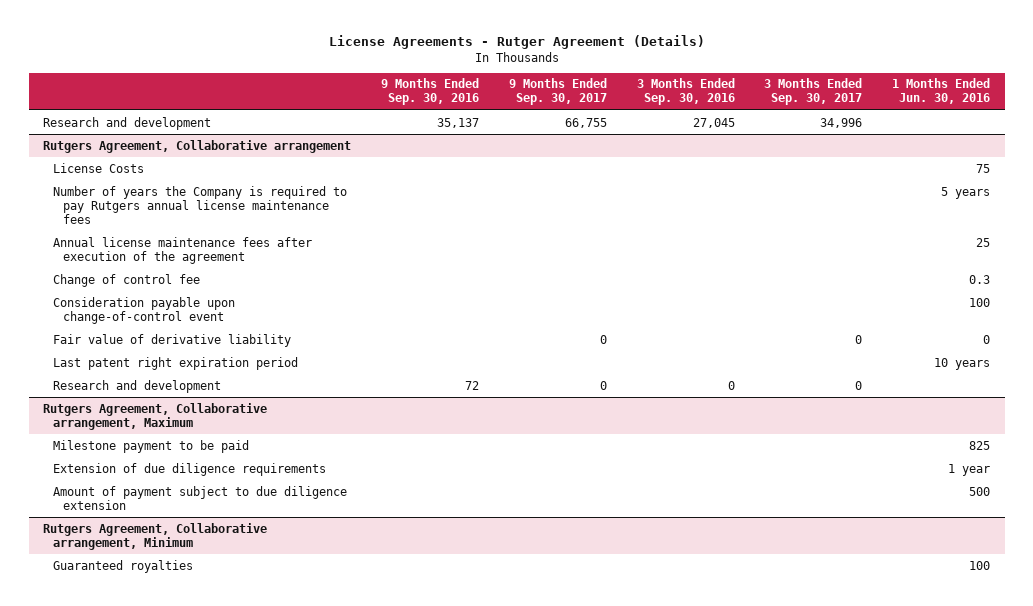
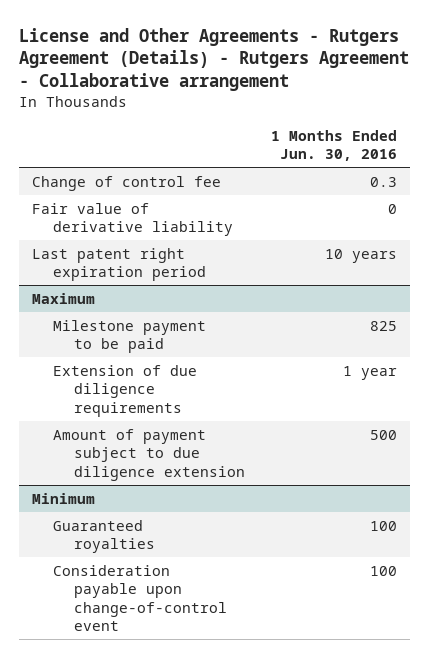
[328,35,705,50] License Agreements - Rutger Agreement (Details) -> [18,27,409,92] License and Other Agreements - Rutgers Agreement (Details) - Rutgers Agreement - Collaborative arrangement
[381,78,480,106] 9 Months Ended Sep. 30, 2016 -> none
[508,78,607,106] 9 Months Ended Sep. 30, 2017 -> none
[636,78,735,106] 3 Months Ended Sep. 30, 2016 -> none
[764,78,863,106] 3 Months Ended Sep. 30, 2017 -> none
[43,116,212,130] Research and development -> none
[43,139,352,153] Rutgers Agreement, Collaborative arrangement -> none
[53,162,145,173] License Costs -> none
[53,185,348,224] Number of years the Company is required to pay Rutgers annual license maintenance fees -> none
[53,236,313,264] Annual license maintenance fees after execution of the agreement -> none
[53,296,236,324] Consideration payable upon change-of-control event -> none
[53,379,222,393] Research and development -> none
[43,402,268,430] Rutgers Agreement, Collaborative arrangement, Maximum -> none
none -> [31,292,95,304] Maximum
[43,522,268,550] Rutgers Agreement, Collaborative arrangement, Minimum -> none
none -> [31,492,95,504] Minimum
none -> [52,564,227,631] Consideration payable upon change-of-control event

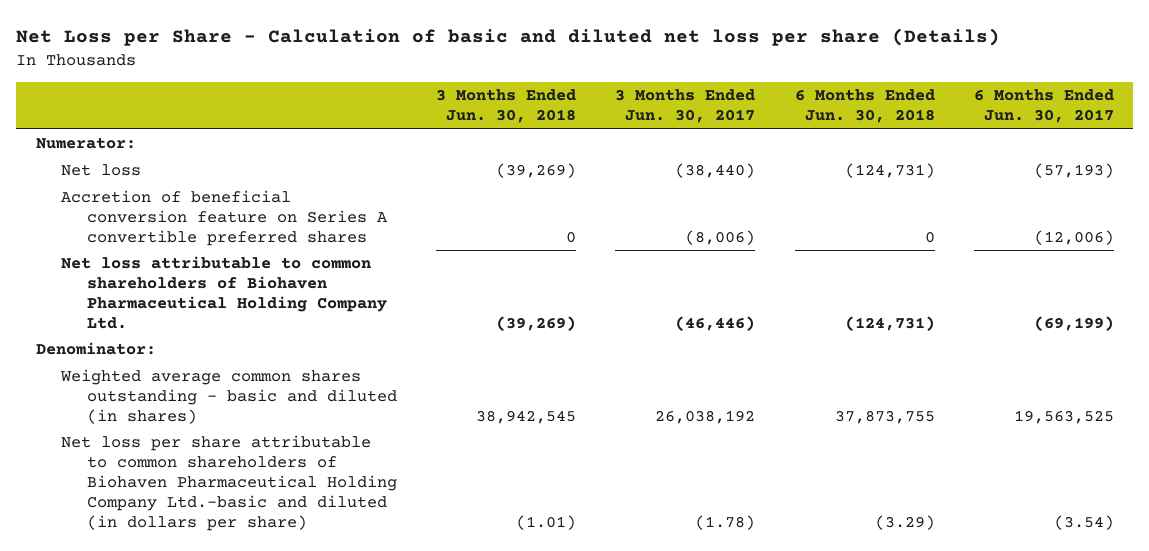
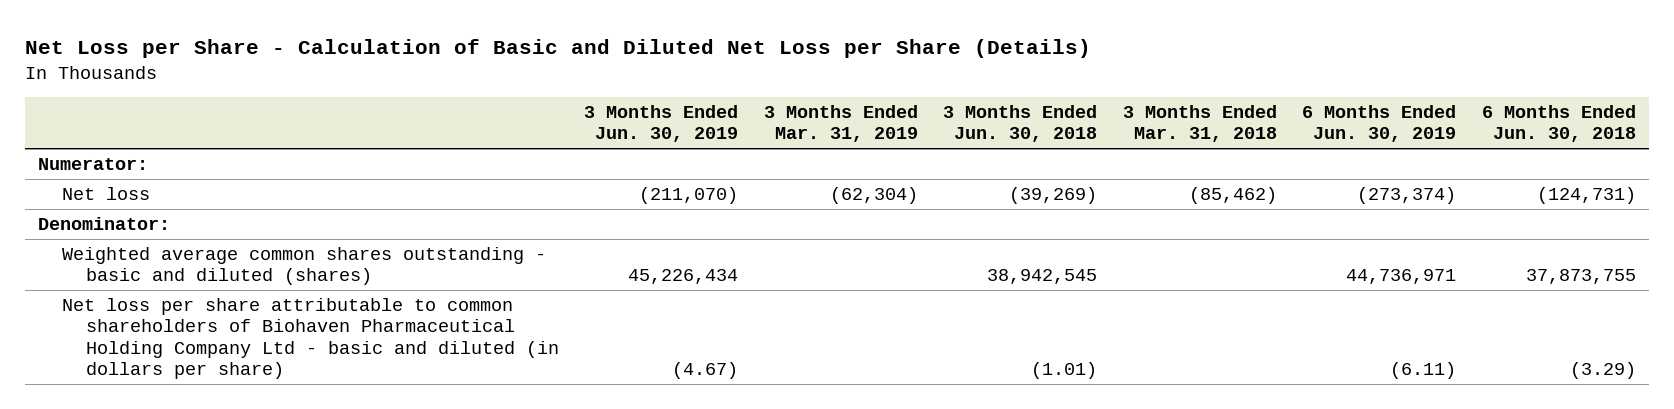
[15,28,1000,47] Net Loss per Share - Calculation of basic and diluted net loss per share (Details) -> [25,38,1092,58] Net Loss per Share - Calculation of Basic and Diluted Net Loss per Share (Details)
[615,89,756,124] 3 Months Ended Jun. 30, 2017 -> none
[973,89,1114,124] 6 Months Ended Jun. 30, 2017 -> none
none -> [584,104,739,143] 3 Months Ended Jun. 30, 2019
none -> [763,104,918,143] 3 Months Ended Mar. 31, 2019
none -> [1122,104,1277,143] 3 Months Ended Mar. 31, 2018
none -> [1302,104,1457,143] 6 Months Ended Jun. 30, 2019
[61,190,388,247] Accretion of beneficial conversion feature on Series A convertible preferred shares -> none
[61,256,387,329] Net loss attributable to common shareholders of Biohaven Pharmaceutical Holding Company Ltd. -> none
[60,369,397,425] Weighted average common shares outstanding - basic and diluted (in shares) -> [61,247,546,286] Weighted average common shares outstanding - basic and diluted (shares)
[61,435,397,531] Net loss per share attributable to common shareholders of Biohaven Pharmaceutical Holding Company Ltd.-basic and diluted (in dollars per share) -> [61,298,559,379] Net loss per share attributable to common shareholders of Biohaven Pharmaceutical Holding Company Ltd - basic and diluted (in dollars per share)

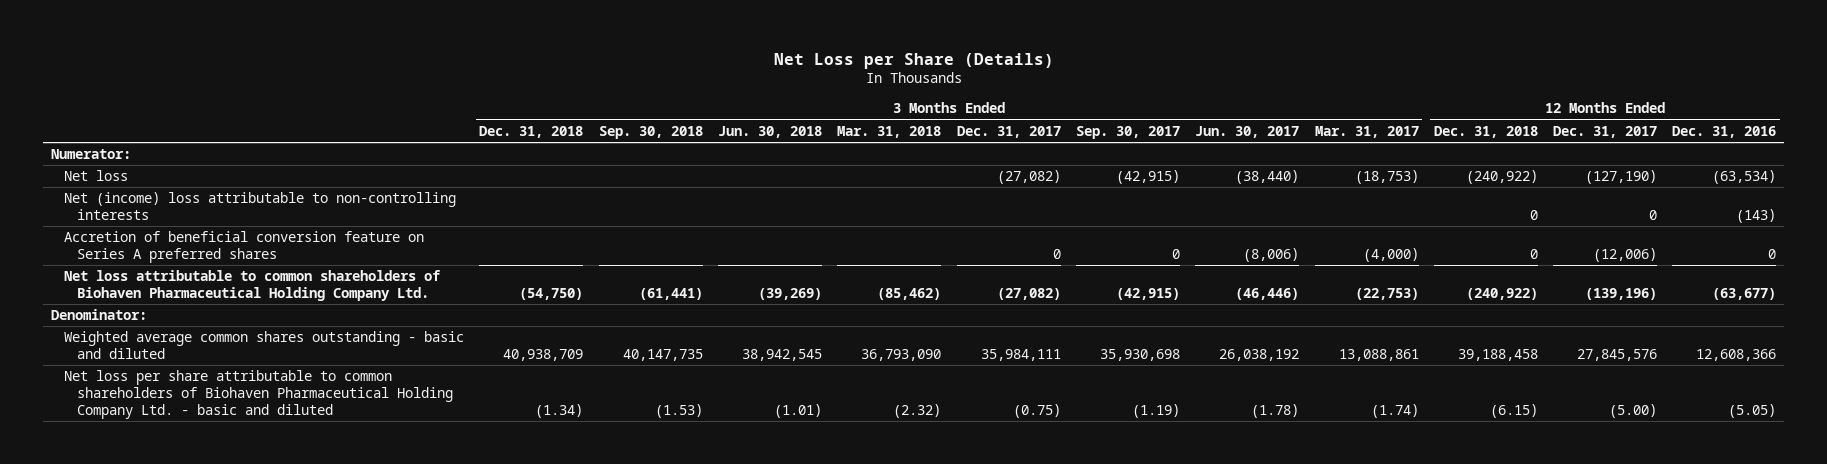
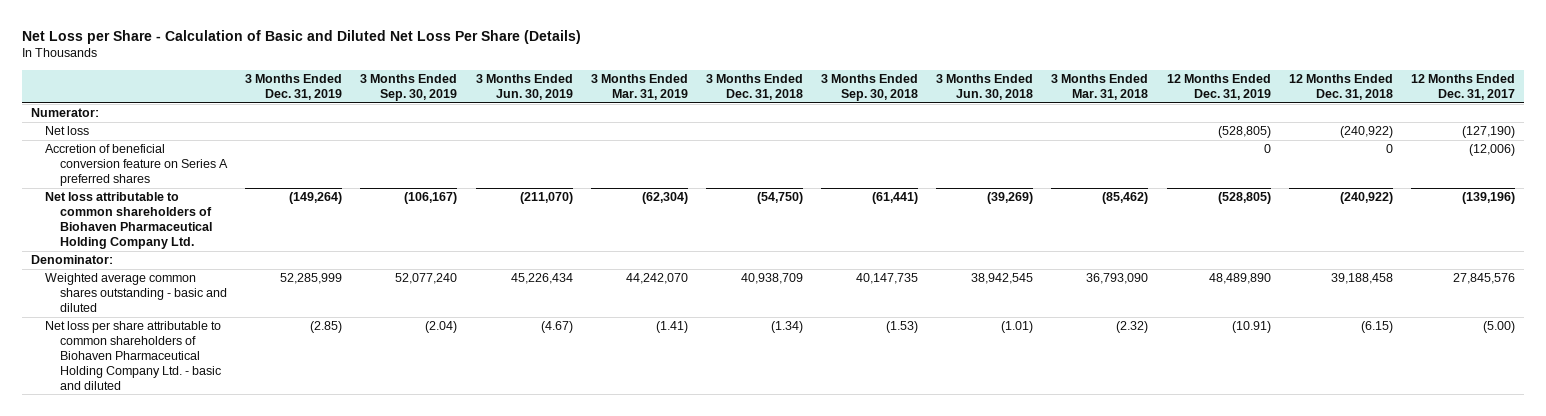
[773,52,1054,69] Net Loss per Share (Details) -> [21,29,581,44] Net Loss per Share - Calculation of Basic and Diluted Net Loss Per Share (Details)
[956,125,1061,138] Dec. 31, 2017 -> none
[1075,125,1180,139] Sep. 30, 2017 -> none
[1195,125,1300,138] Jun. 30, 2017 -> none
[1314,125,1419,138] Mar. 31, 2017 -> none
[1672,125,1777,138] Dec. 31, 2016 -> none
none -> [245,73,343,100] 3 Months Ended Dec. 31, 2019
none -> [360,73,458,101] 3 Months Ended Sep. 30, 2019
none -> [475,73,573,100] 3 Months Ended Jun. 30, 2019
none -> [590,73,688,100] 3 Months Ended Mar. 31, 2019
none -> [1166,73,1271,100] 12 Months Ended Dec. 31, 2019
[64,192,457,220] Net (income) loss attributable to non-controlling interests -> none

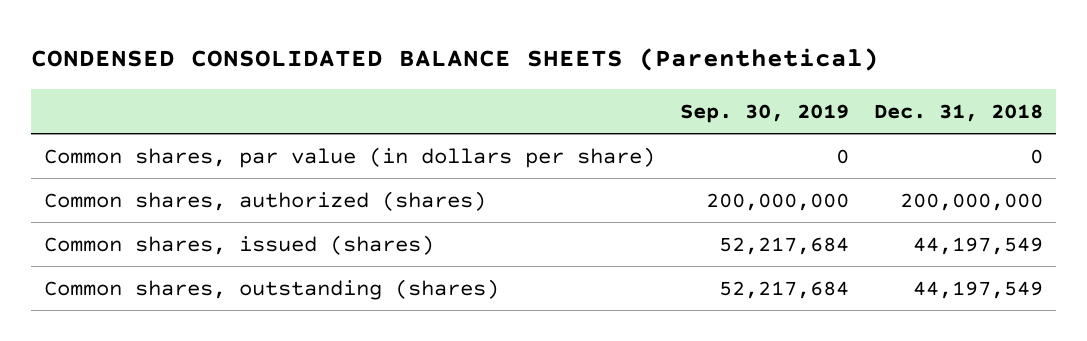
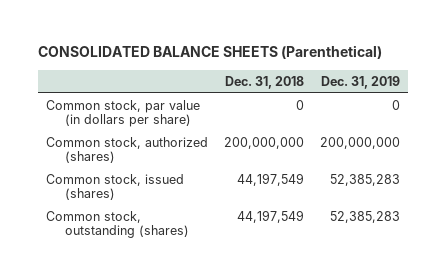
[31,48,880,72] CONDENSED CONSOLIDATED BALANCE SHEETS (Parenthetical) -> [38,45,383,60] CONSOLIDATED BALANCE SHEETS (Parenthetical)
[680,104,850,124] Sep. 30, 2019 -> none
none -> [321,75,401,89] Dec. 31, 2019
[43,146,655,168] Common shares, par value (in dollars per share) -> [46,99,201,128] Common stock, par value (in dollars per share)
[43,190,486,211] Common shares, authorized (shares) -> [46,136,209,164] Common stock, authorized (shares)
[43,234,434,255] Common shares, issued (shares) -> [46,173,185,201] Common stock, issued (shares)
[43,278,499,300] Common shares, outstanding (shares) -> [46,210,190,239] Common stock, outstanding (shares)

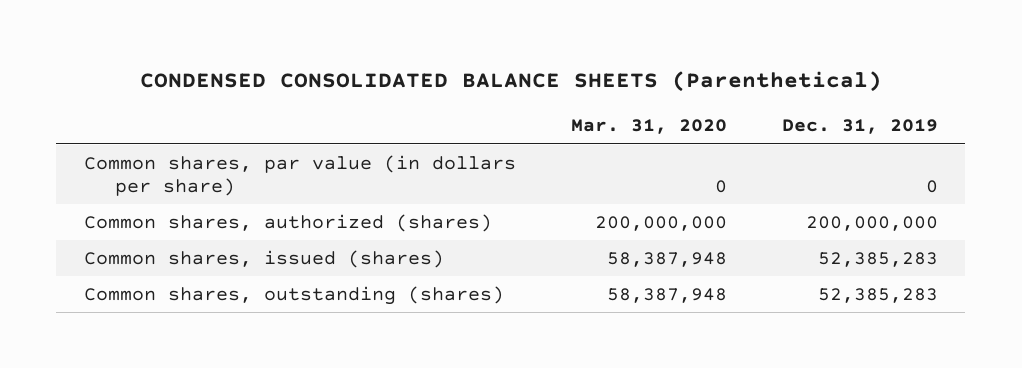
[38,45,383,60] CONSOLIDATED BALANCE SHEETS (Parenthetical) -> [139,71,882,93] CONDENSED CONSOLIDATED BALANCE SHEETS (Parenthetical)
[225,75,305,89] Dec. 31, 2018 -> none
none -> [570,119,727,135] Mar. 31, 2020
[46,99,201,128] Common stock, par value (in dollars per share) -> [83,154,516,197] Common shares, par value (in dollars per share)
[46,136,209,164] Common stock, authorized (shares) -> [83,213,492,232] Common shares, authorized (shares)
[46,173,185,201] Common stock, issued (shares) -> [83,249,444,268] Common shares, issued (shares)
[46,210,190,239] Common stock, outstanding (shares) -> [83,285,504,305] Common shares, outstanding (shares)

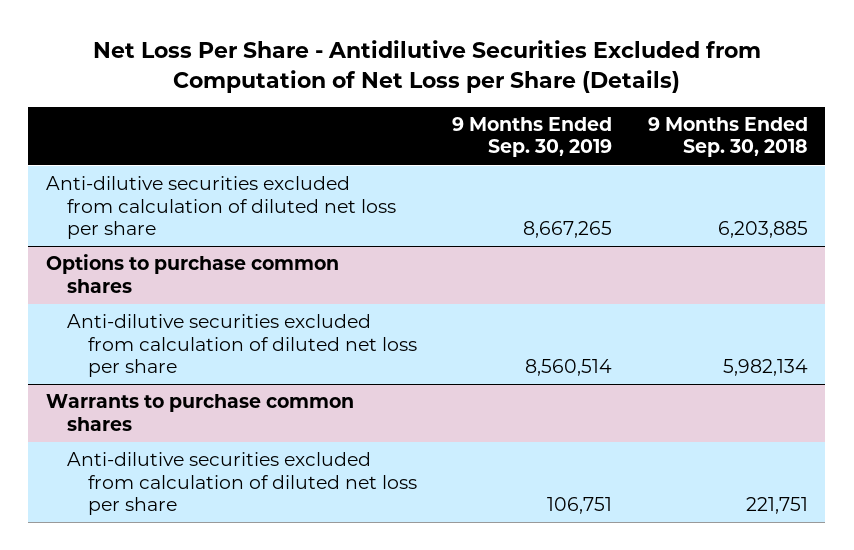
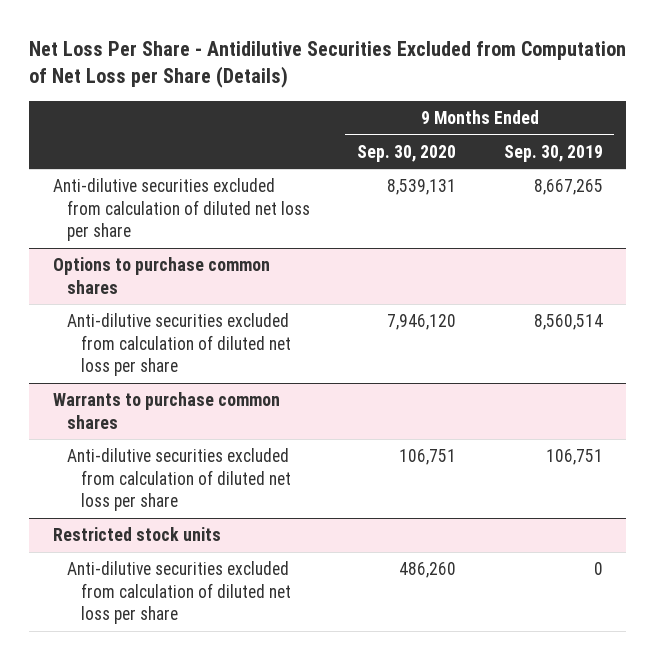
[647,117,808,158] 9 Months Ended Sep. 30, 2018 -> none
none -> [357,144,457,162] Sep. 30, 2020
none -> [52,527,221,542] Restricted stock units
none -> [66,561,291,625] Anti-dilutive securities excluded from calculation of diluted net loss per share

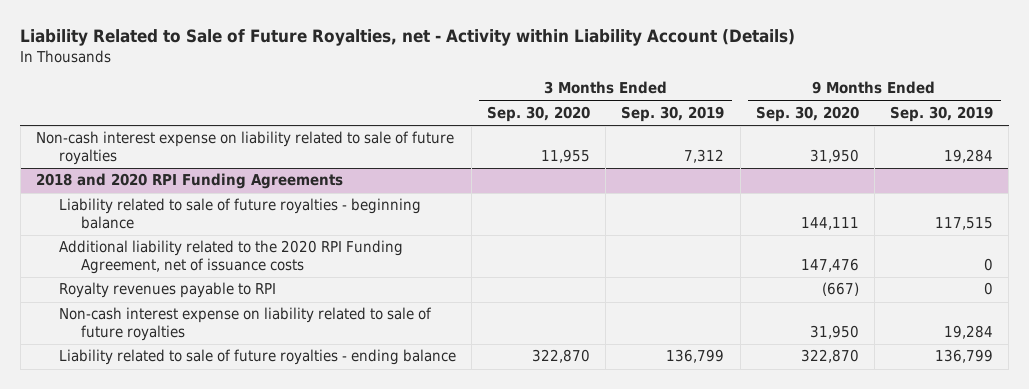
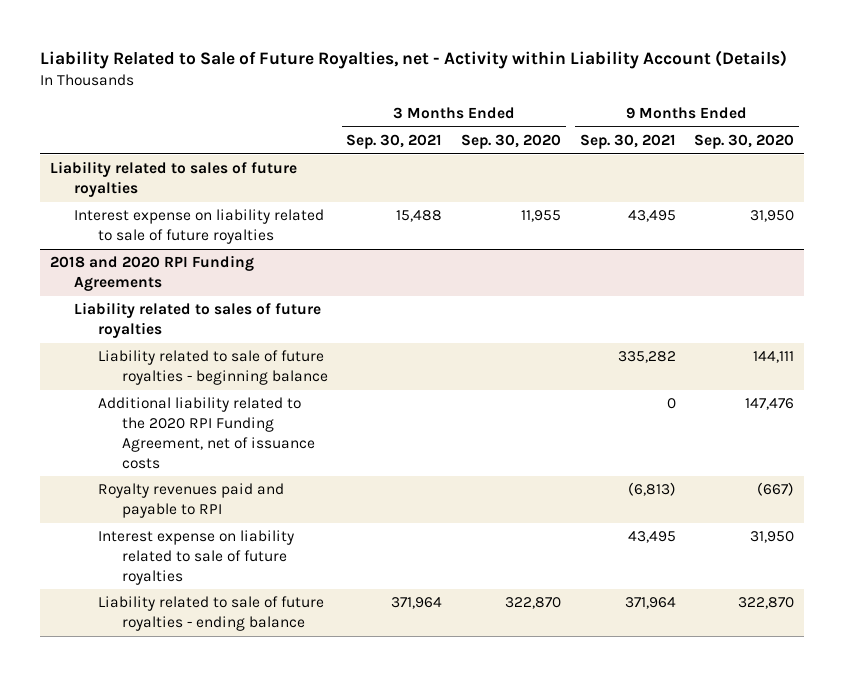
[621,105,725,122] Sep. 30, 2019 -> none
[890,105,994,122] Sep. 30, 2019 -> none
none -> [346,134,443,150] Sep. 30, 2021
none -> [579,134,676,150] Sep. 30, 2021
none -> [49,161,297,198] Liability related to sales of future royalties
[35,131,454,165] Non-cash interest expense on liability related to sale of future royalties -> [73,209,324,245] Interest expense on liability related to sale of future royalties
none -> [73,302,321,339] Liability related to sales of future royalties
[58,282,276,299] Royalty revenues payable to RPI -> [97,483,284,519] Royalty revenues paid and payable to RPI
[58,307,432,341] Non-cash interest expense on liability related to sale of future royalties -> [97,530,294,585] Interest expense on liability related to sale of future royalties

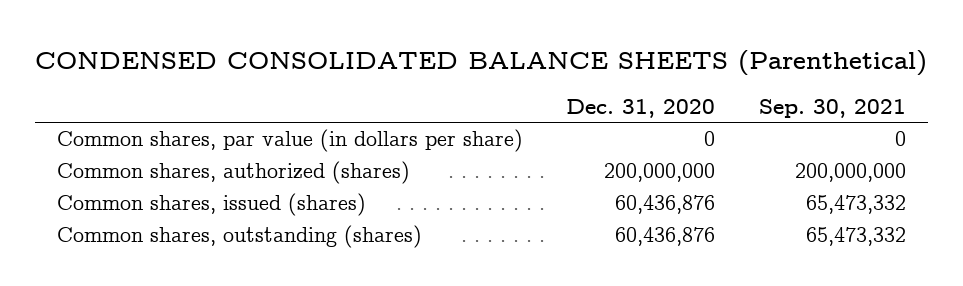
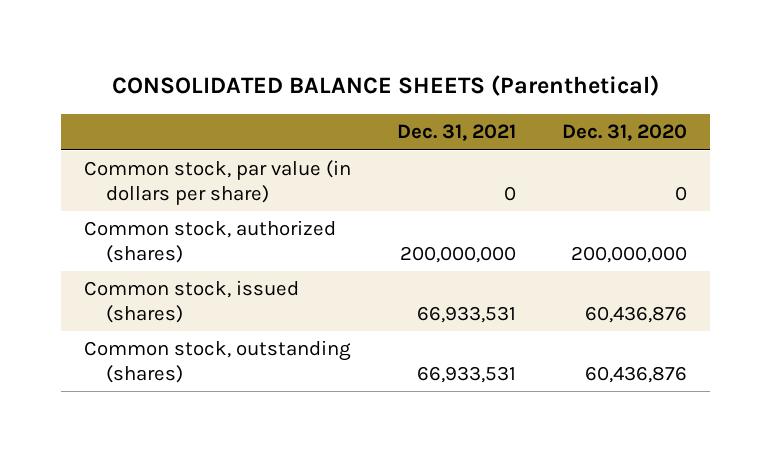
[34,49,927,76] CONDENSED CONSOLIDATED BALANCE SHEETS (Parenthetical) -> [111,75,659,97] CONSOLIDATED BALANCE SHEETS (Parenthetical)
[759,98,907,118] Sep. 30, 2021 -> none
none -> [397,124,517,142] Dec. 31, 2021
[56,129,523,153] Common shares, par value (in dollars per share) -> [84,160,352,205] Common stock, par value (in dollars per share)
[56,161,410,185] Common shares, authorized (shares) -> [84,220,337,263] Common stock, authorized (shares)
[56,193,366,217] Common shares, issued (shares) -> [84,280,300,323] Common stock, issued (shares)
[56,225,422,249] Common shares, outstanding (shares) -> [84,340,352,383] Common stock, outstanding (shares)

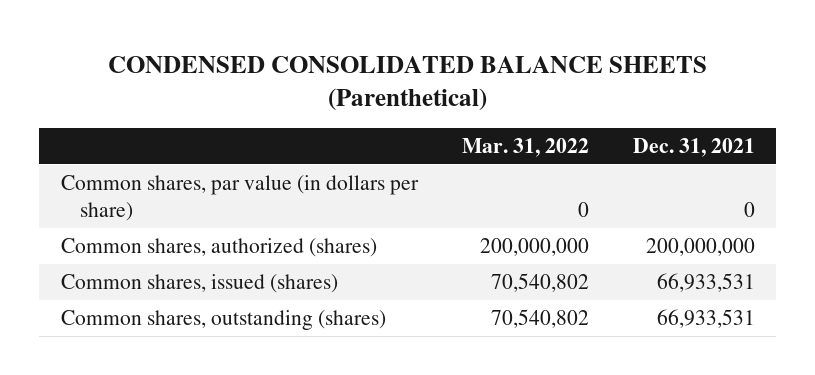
[111,75,659,97] CONSOLIDATED BALANCE SHEETS (Parenthetical) -> [107,55,707,112] CONDENSED CONSOLIDATED BALANCE SHEETS (Parenthetical)
[562,124,688,142] Dec. 31, 2020 -> none
none -> [461,137,589,157] Mar. 31, 2022
[84,160,352,205] Common stock, par value (in dollars per share) -> [60,175,419,222] Common shares, par value (in dollars per share)
[84,220,337,263] Common stock, authorized (shares) -> [60,238,377,258] Common shares, authorized (shares)
[84,280,300,323] Common stock, issued (shares) -> [60,274,338,294] Common shares, issued (shares)
[84,340,352,383] Common stock, outstanding (shares) -> [60,310,386,331] Common shares, outstanding (shares)

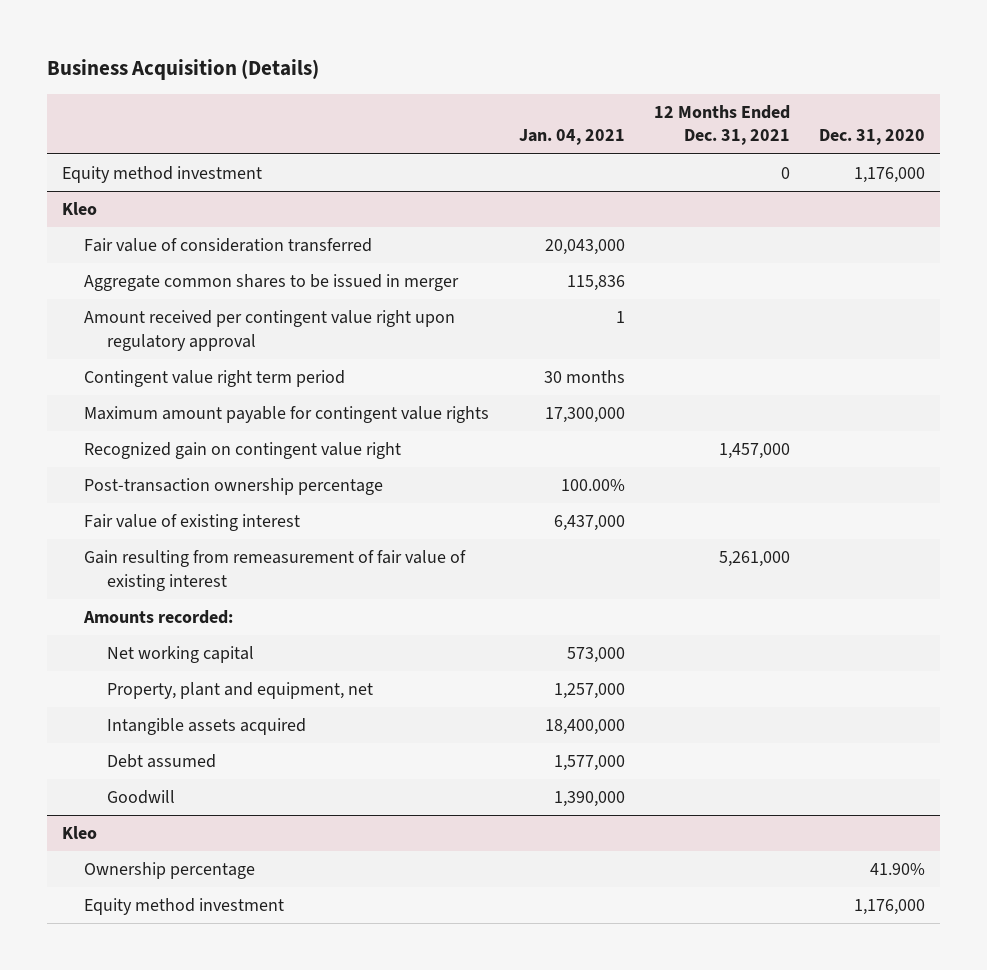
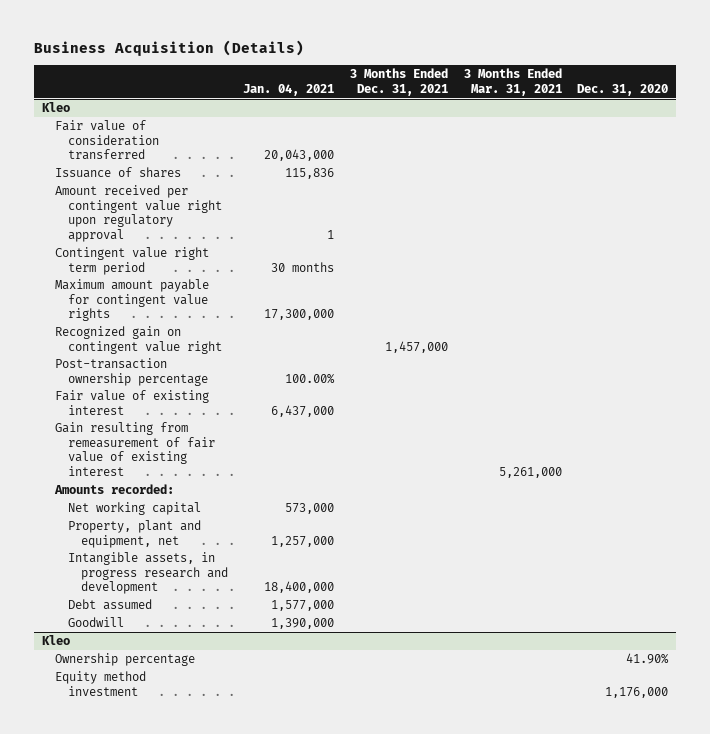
[653,104,790,146] 12 Months Ended Dec. 31, 2021 -> none
none -> [349,68,448,96] 3 Months Ended Dec. 31, 2021
none -> [463,68,562,96] 3 Months Ended Mar. 31, 2021
[61,166,262,184] Equity method investment -> none
[84,274,460,292] Aggregate common shares to be issued in merger -> [54,167,181,179] Issuance of shares
[106,718,306,736] Intangible assets acquired -> [67,552,228,595] Intangible assets, in progress research and development

